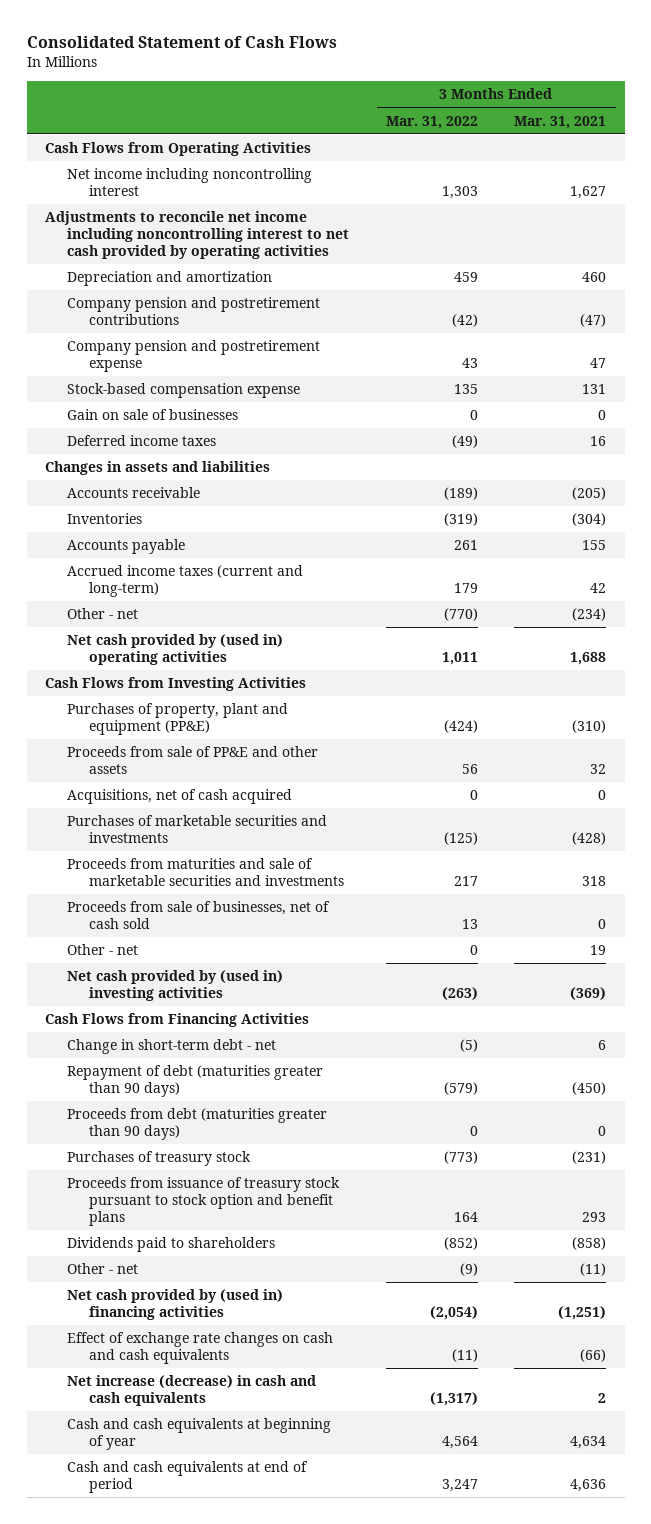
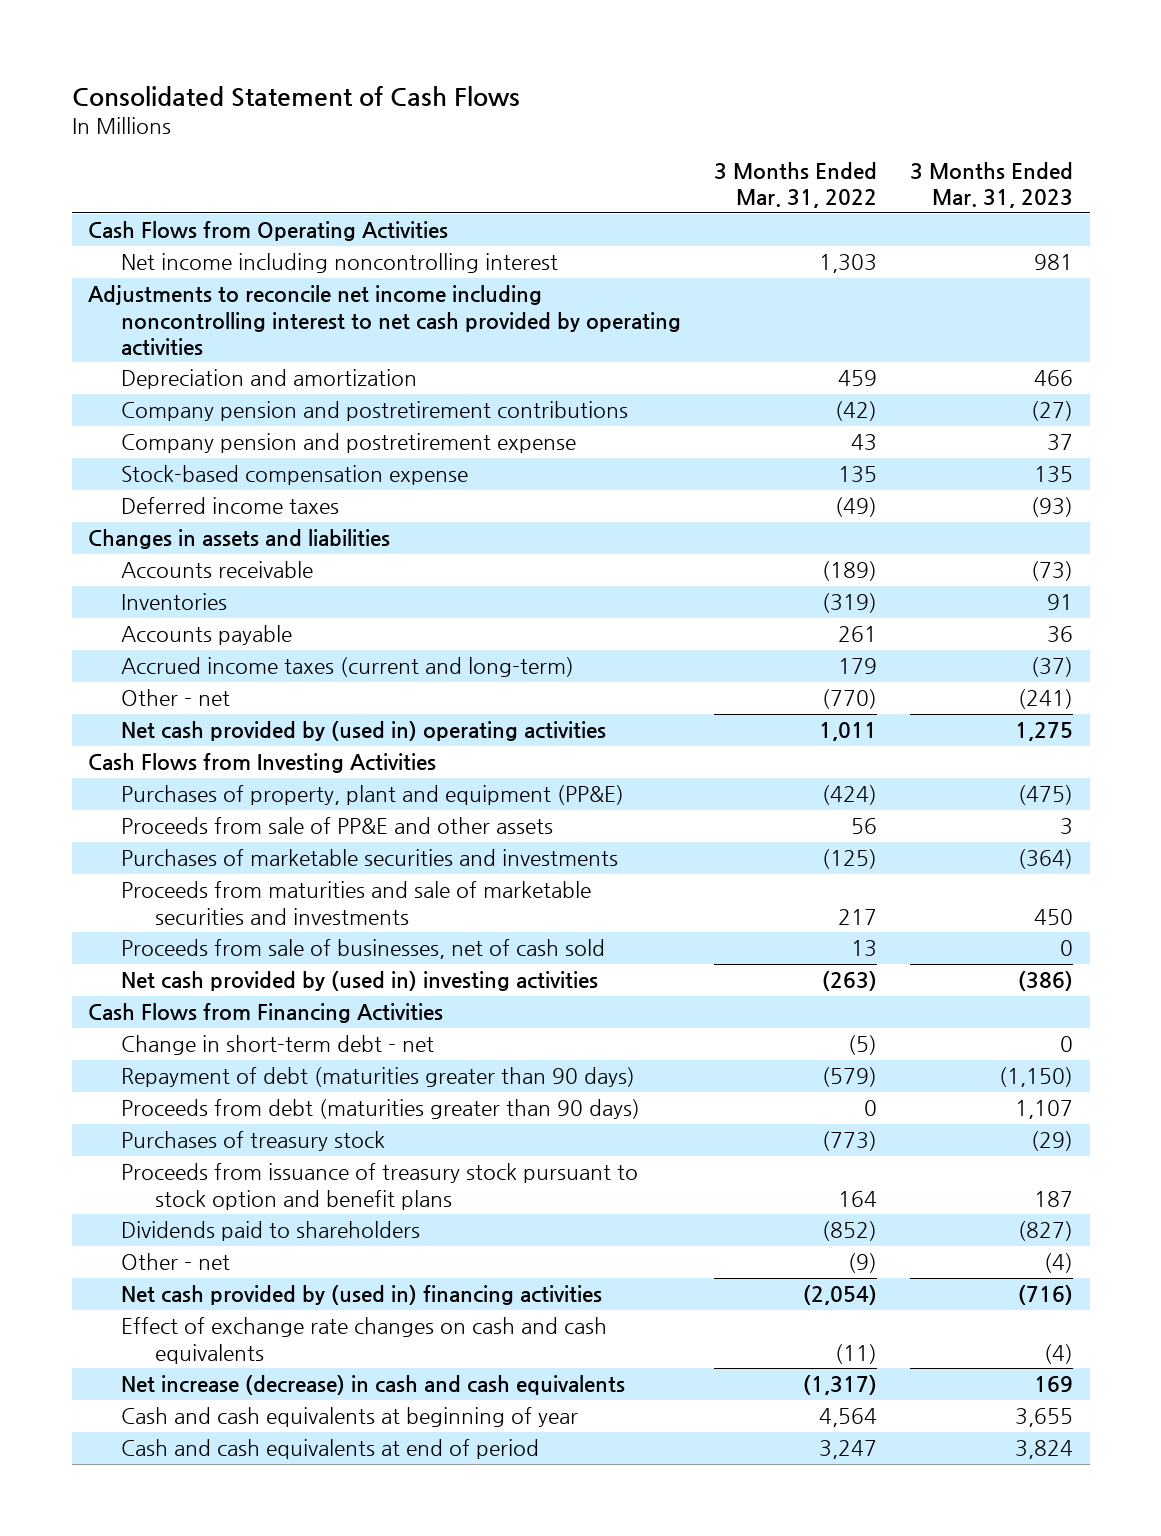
[514,115,607,129] Mar. 31, 2021 -> none
none -> [910,162,1074,209] 3 Months Ended Mar. 31, 2023
[66,409,238,421] Gain on sale of businesses -> none
[66,789,292,805] Acquisitions, net of cash acquired -> none
[66,944,138,956] Other - net -> none

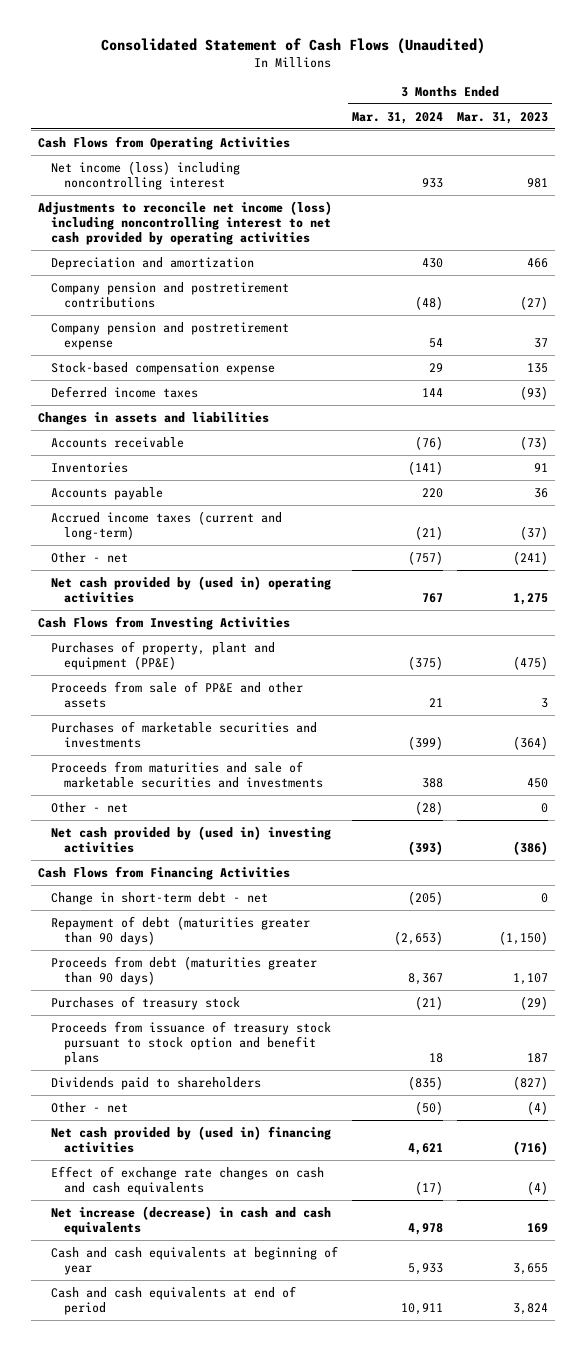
[71,85,520,107] Consolidated Statement of Cash Flows -> [100,37,485,54] Consolidated Statement of Cash Flows (Unaudited)
[714,162,878,209] 3 Months Ended Mar. 31, 2022 -> none
none -> [351,111,443,124] Mar. 31, 2024
[121,253,559,274] Net income including noncontrolling interest -> [50,160,240,190] Net income (loss) including noncontrolling interest
[88,285,682,356] Adjustments to reconcile net income including noncontrolling interest to net cash provided by operating activities -> [37,200,332,245] Adjustments to reconcile net income (loss) including noncontrolling interest to net cash provided by operating activities
[121,939,606,960] Proceeds from sale of businesses, net of cash sold -> none
none -> [50,801,128,813] Other - net

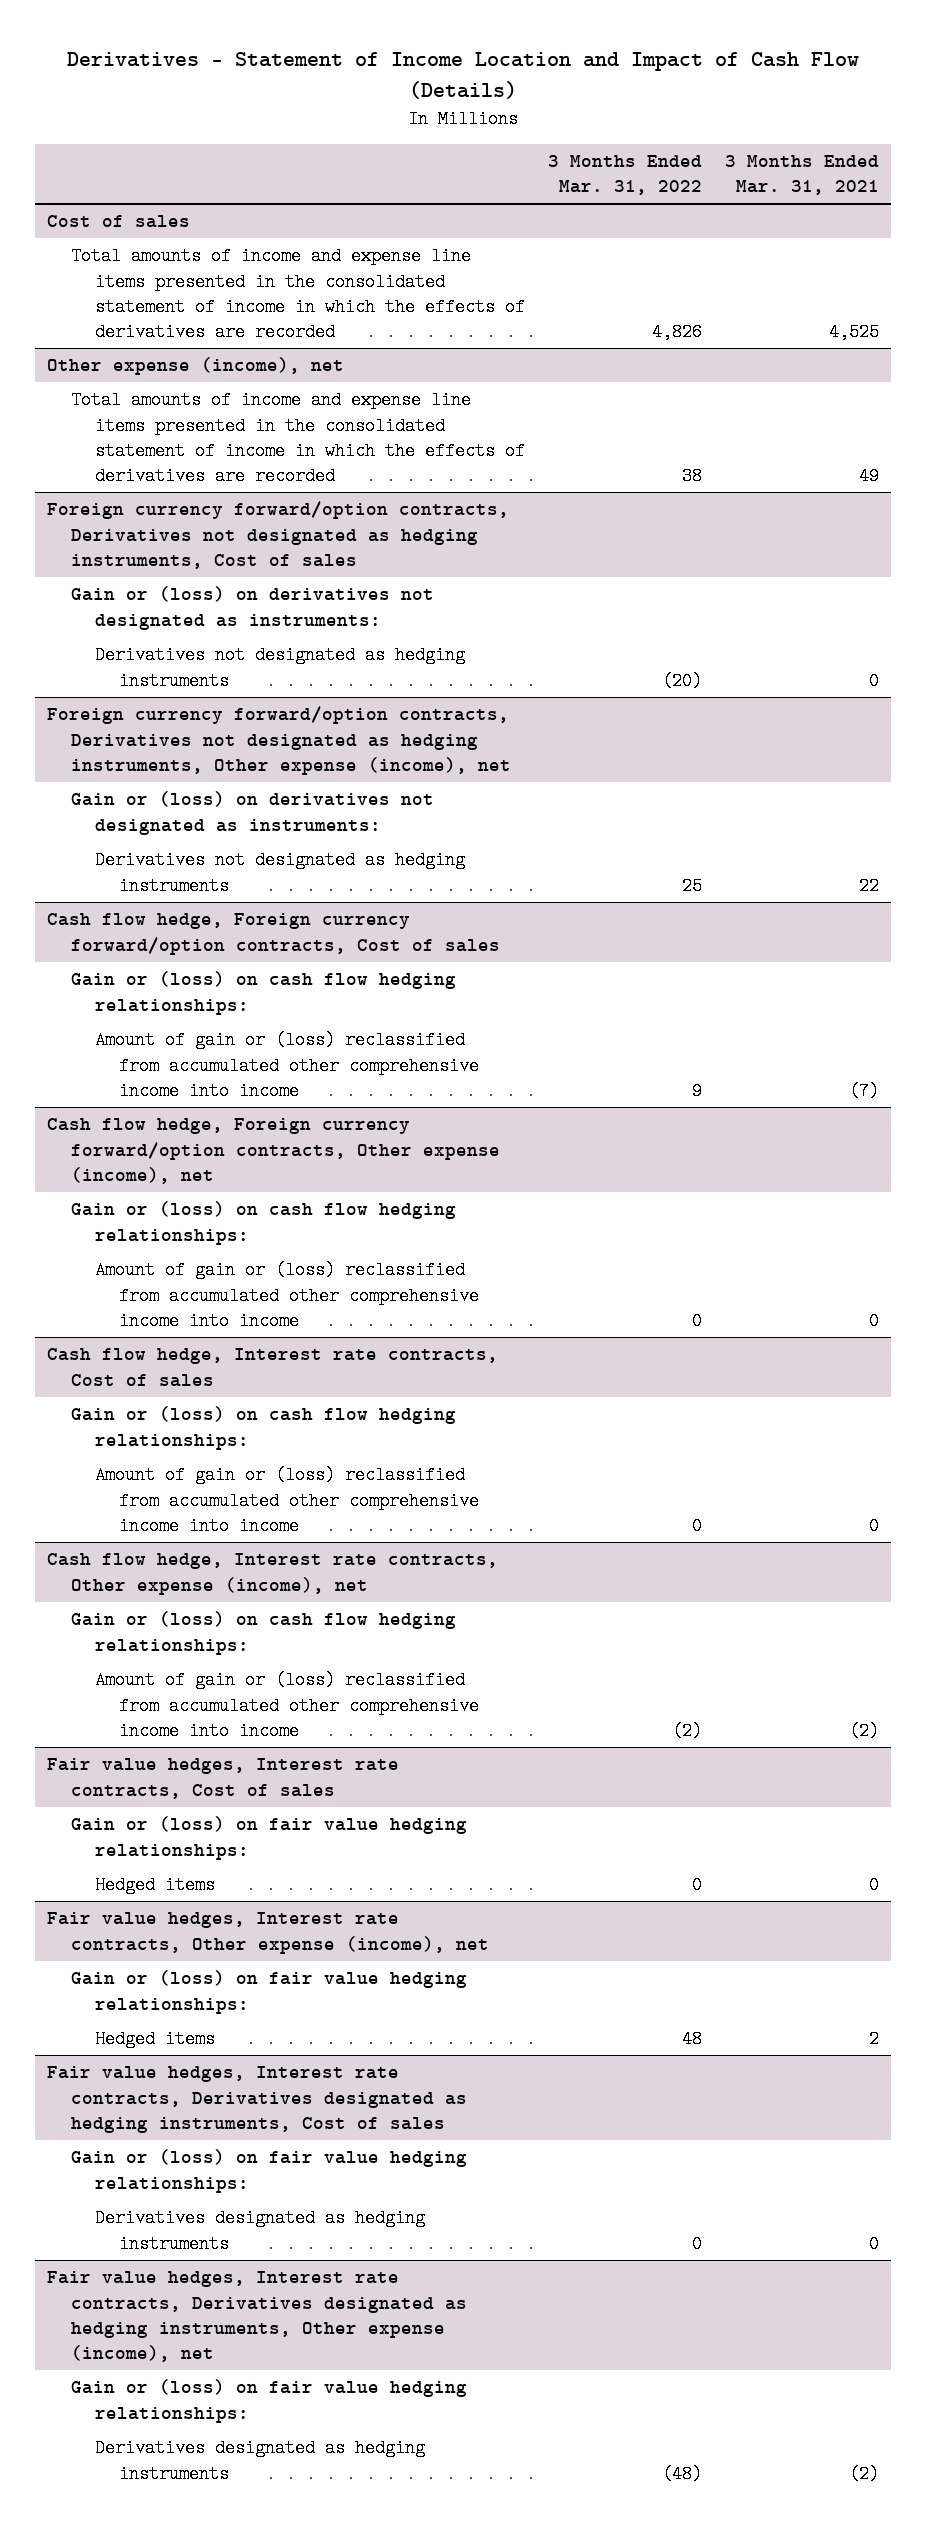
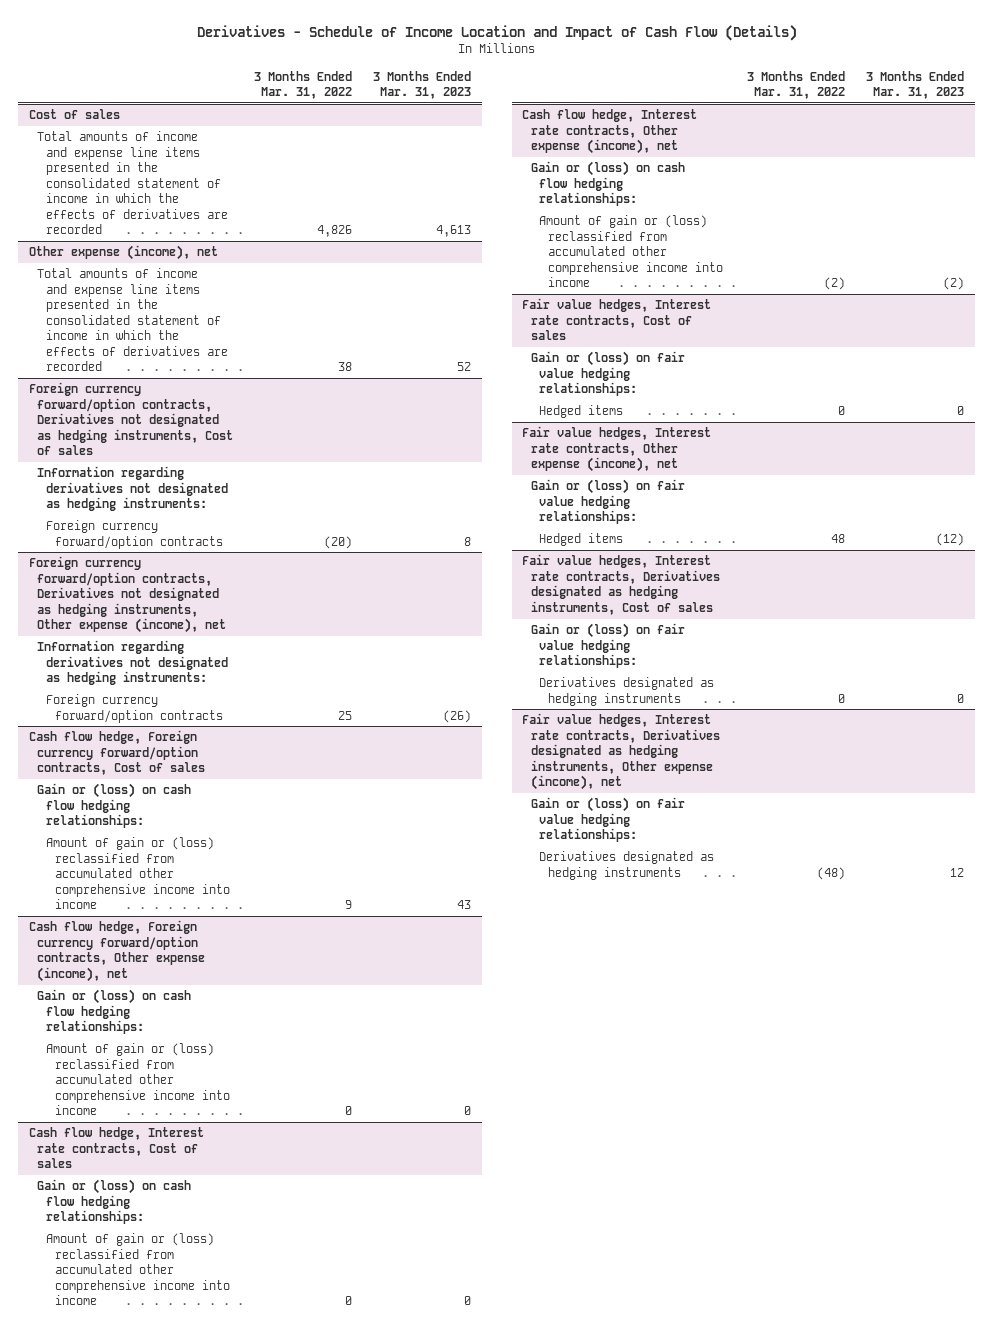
[66,51,859,99] Derivatives - Statement of Income Location and Impact of Cash Flow (Details) -> [196,25,797,42] Derivatives - Schedule of Income Location and Impact of Cash Flow (Details)
[725,154,880,196] 3 Months Ended Mar. 31, 2021 -> none
none -> [373,70,472,100] 3 Months Ended Mar. 31, 2023
[70,586,434,630] Gain or (loss) on derivatives not designated as instruments: -> [37,466,229,512] Information regarding derivatives not designated as hedging instruments:
[94,646,465,690] Derivatives not designated as hedging instruments -> [46,520,223,549] Foreign currency forward/option contracts
[70,791,434,835] Gain or (loss) on derivatives not designated as instruments: -> [37,640,229,686] Information regarding derivatives not designated as hedging instruments:
[94,851,465,895] Derivatives not designated as hedging instruments -> [46,694,223,723] Foreign currency forward/option contracts

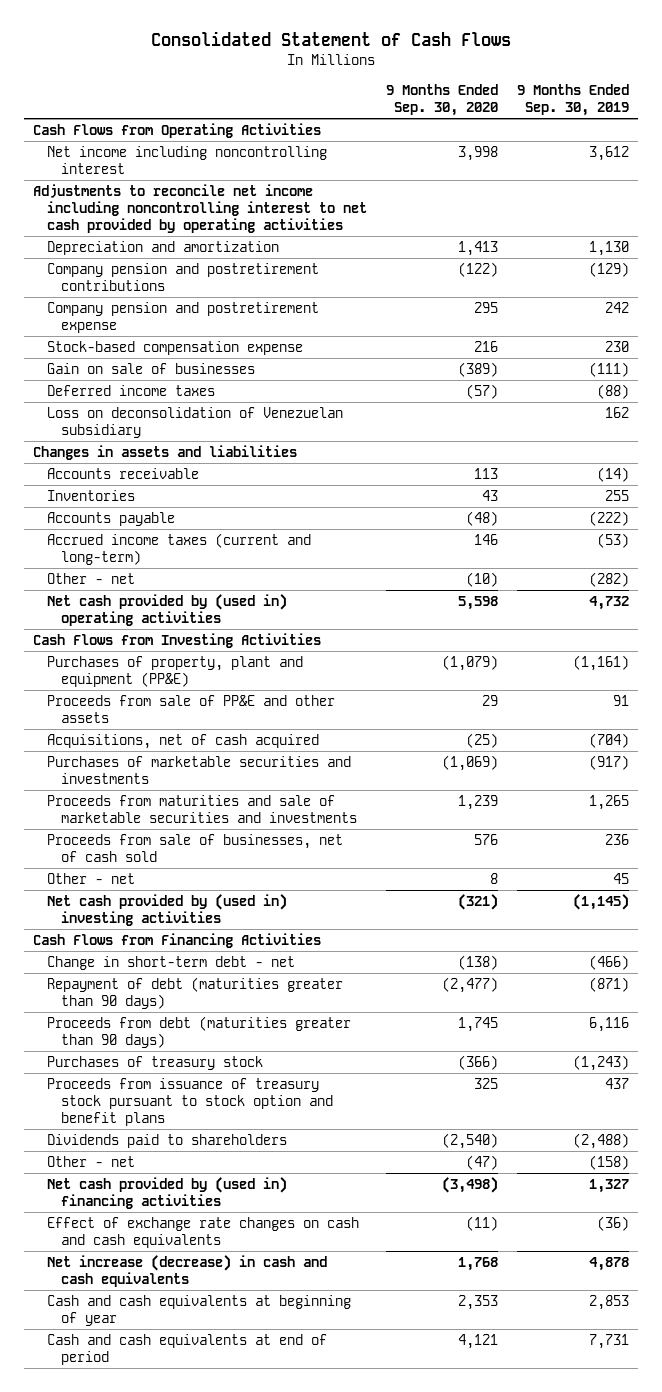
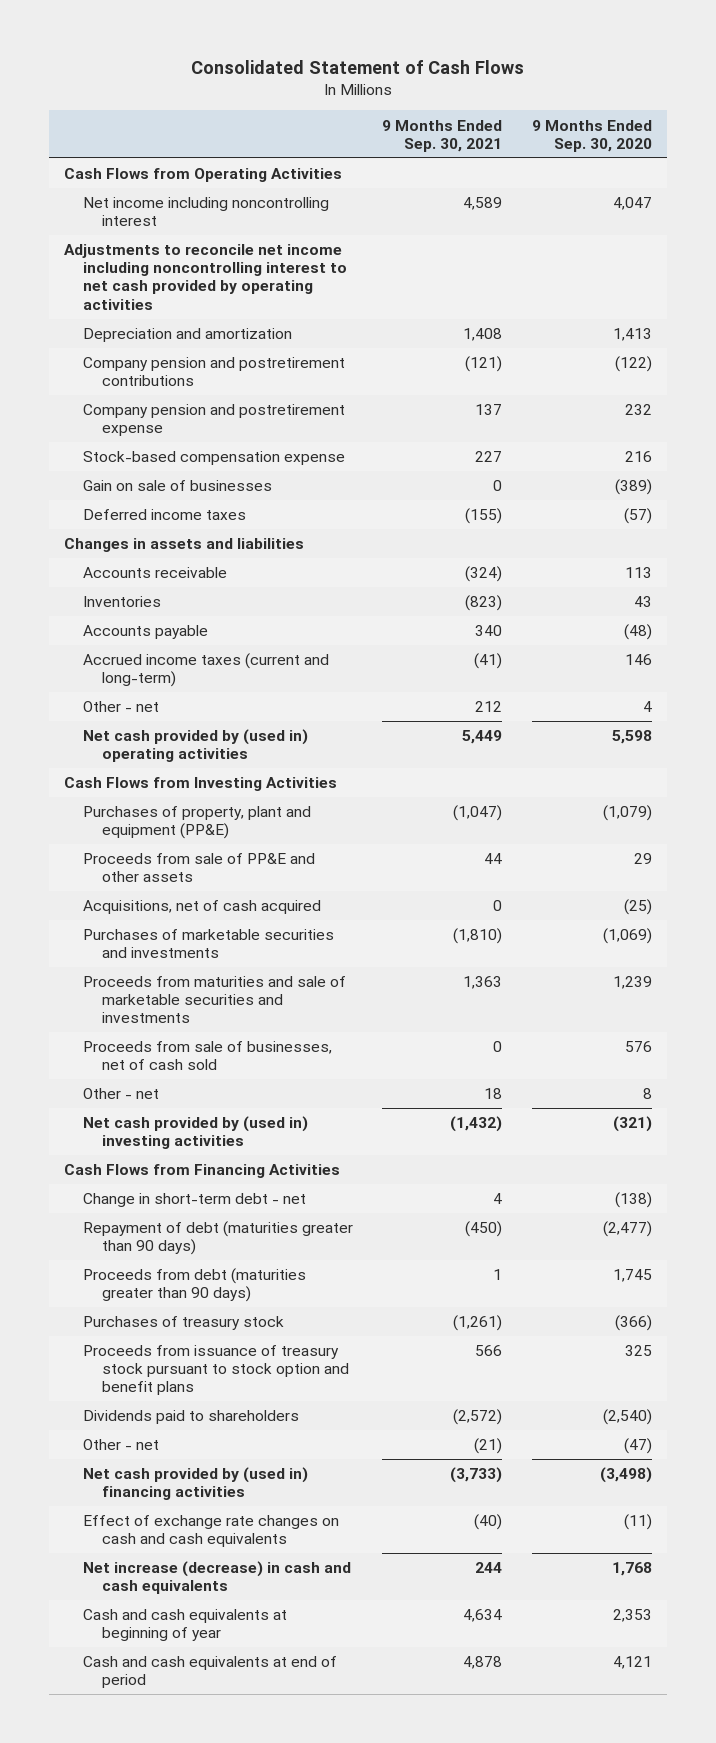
[517,84,630,117] 9 Months Ended Sep. 30, 2019 -> none
none -> [382,119,503,152] 9 Months Ended Sep. 30, 2021
[458,145,499,161] 3,998 -> [612,197,652,211] 4,047
[474,301,499,313] 295 -> [624,404,652,416] 232
[47,406,344,438] Loss on deconsolidation of Venezuelan subsidiary -> none
[466,571,499,587] (10) -> [642,701,652,713] 4

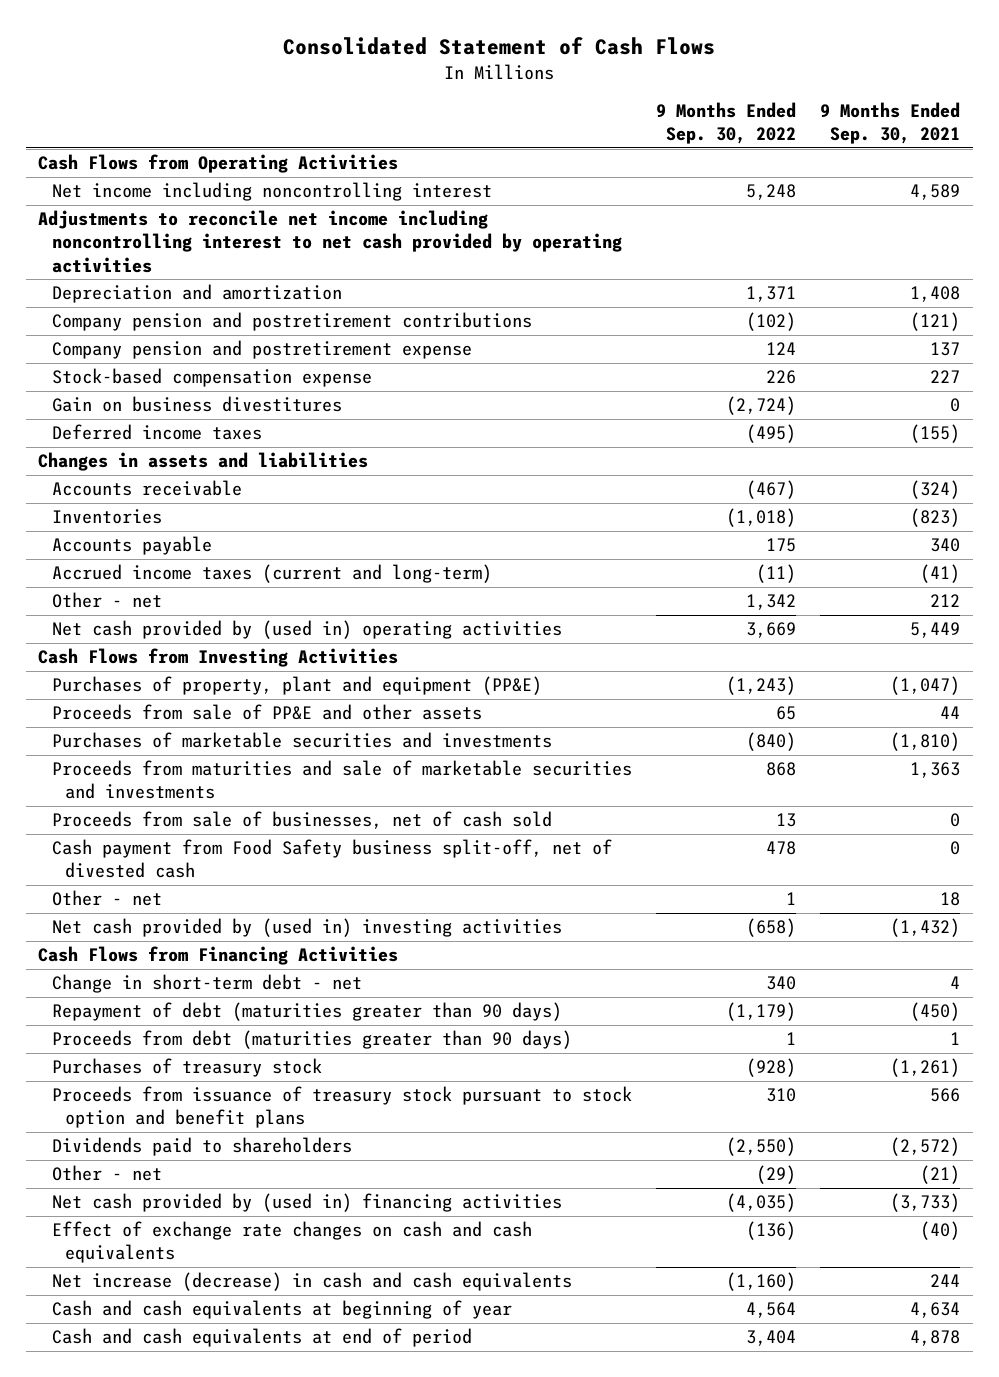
[531,119,652,152] 9 Months Ended Sep. 30, 2020 -> none
none -> [655,101,796,145] 9 Months Ended Sep. 30, 2022
[83,480,273,492] Gain on sale of businesses -> [51,396,342,413] Gain on business divestitures
[83,900,322,915] Acquisitions, net of cash acquired -> none
none -> [51,839,612,879] Cash payment from Food Safety business split-off, net of divested cash

